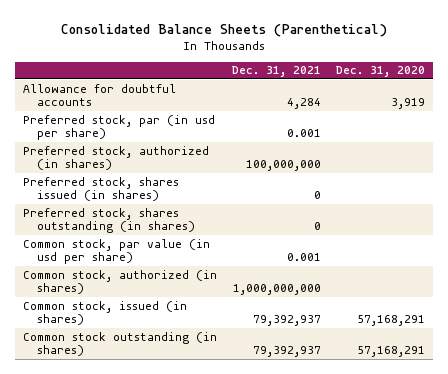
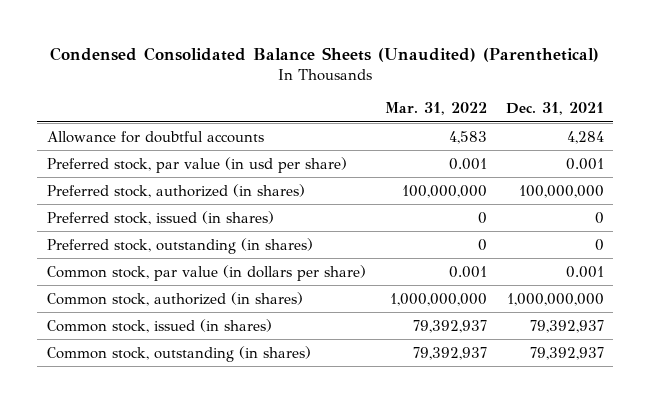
[60,23,387,37] Consolidated Balance Sheets (Parenthetical) -> [50,46,600,62] Condensed Consolidated Balance Sheets (Unaudited) (Parenthetical)
[336,66,426,78] Dec. 31, 2020 -> none
none -> [384,102,487,116] Mar. 31, 2022
[22,114,215,141] Preferred stock, par (in usd per share) -> [46,156,347,173] Preferred stock, par value (in usd per share)
[22,176,179,202] Preferred stock, shares issued (in shares) -> [46,210,274,225] Preferred stock, issued (in shares)
[22,207,195,234] Preferred stock, shares outstanding (in shares) -> [46,237,313,254] Preferred stock, outstanding (in shares)
[22,238,210,265] Common stock, par value (in usd per share) -> [46,264,366,281] Common stock, par value (in dollars per share)
[22,331,217,357] Common stock outstanding (in shares) -> [46,345,311,362] Common stock, outstanding (in shares)

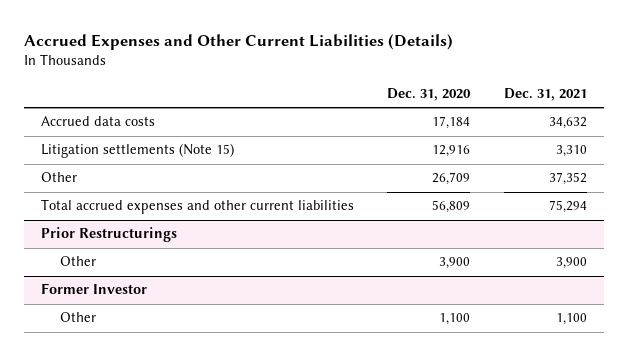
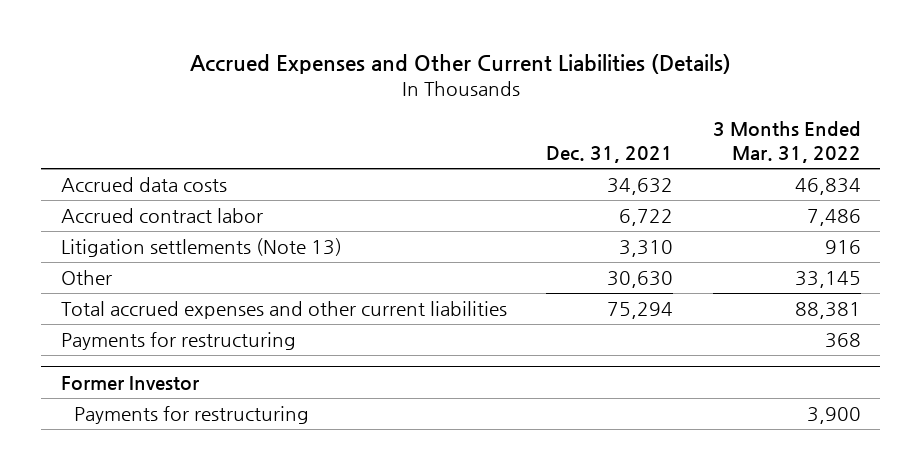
[387,87,472,101] Dec. 31, 2020 -> none
none -> [712,121,861,163] 3 Months Ended Mar. 31, 2022
none -> [61,208,264,224] Accrued contract labor
[40,143,234,159] Litigation settlements (Note 15) -> [61,238,343,258] Litigation settlements (Note 13)
[549,172,588,186] 37,352 -> [607,271,674,289] 30,630
[40,227,177,243] Prior Restructurings -> none
[59,256,96,267] Other -> none
none -> [61,332,297,351] Payments for restructuring
[59,312,96,323] Other -> none
none -> [74,406,310,425] Payments for restructuring

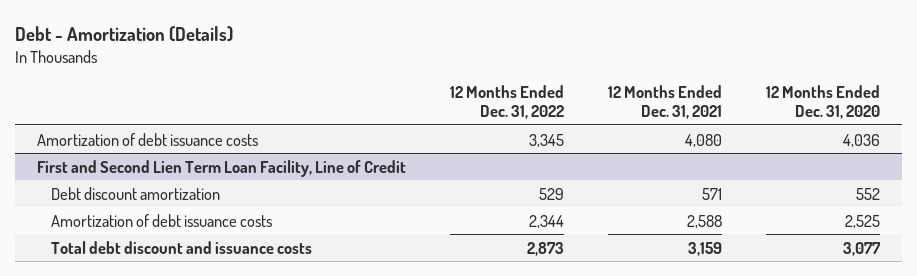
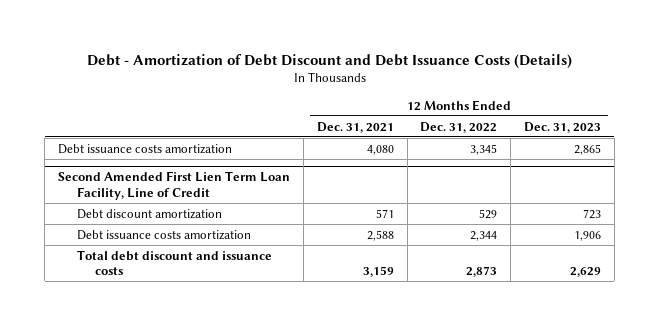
[15,25,234,42] Debt - Amortization (Details) -> [86,53,572,69] Debt - Amortization of Debt Discount and Debt Issuance Costs (Details)
[765,85,880,120] 12 Months Ended Dec. 31, 2020 -> none
none -> [524,121,602,133] Dec. 31, 2023
[37,132,259,146] Amortization of debt issuance costs -> [58,143,233,154] Debt issuance costs amortization
[37,159,407,177] First and Second Lien Term Loan Facility, Line of Credit -> [58,171,291,200] Second Amended First Lien Term Loan Facility, Line of Credit
[51,213,273,227] Amortization of debt issuance costs -> [76,229,251,240] Debt issuance costs amortization

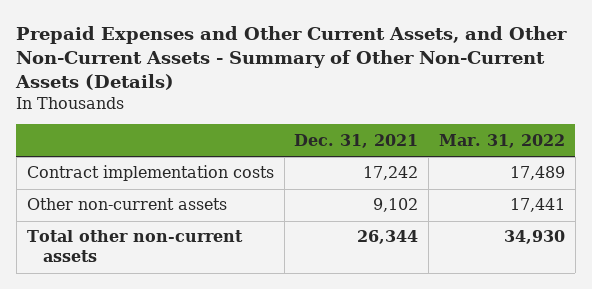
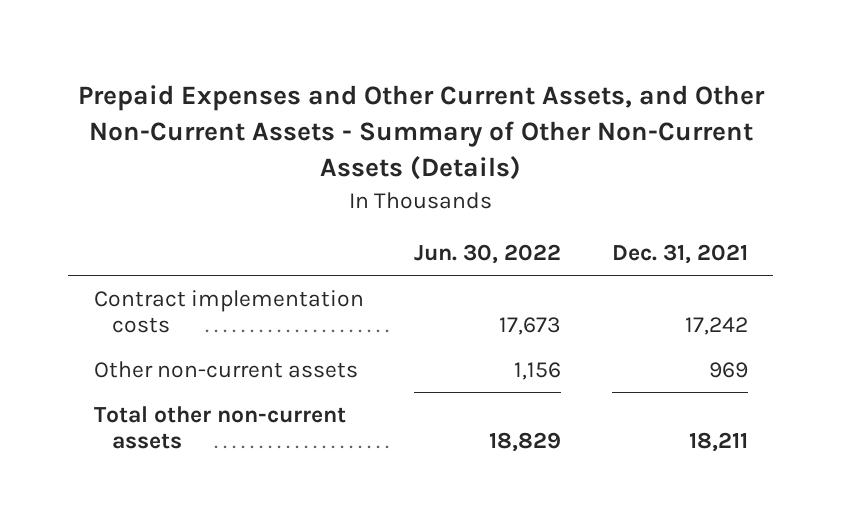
[439,133,566,148] Mar. 31, 2022 -> none
none -> [414,244,562,265] Jun. 30, 2022
[373,198,419,213] 9,102 -> [709,361,749,378] 969
[357,230,419,245] 26,344 -> [689,432,749,453] 18,211

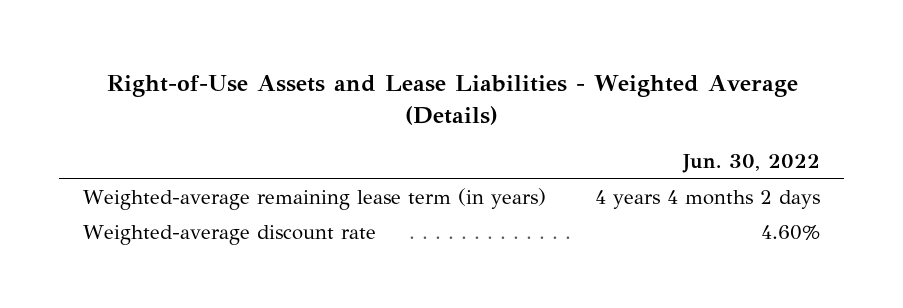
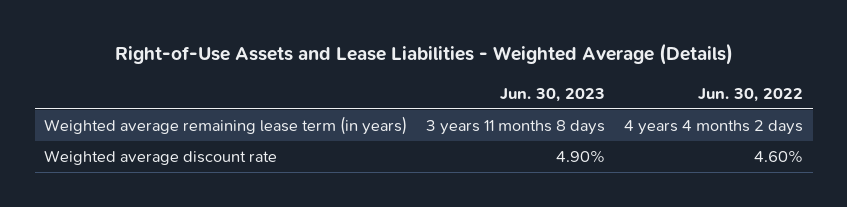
none -> [500,87,606,102] Jun. 30, 2023
[83,187,547,210] Weighted-average remaining lease term (in years) -> [44,116,408,136] Weighted average remaining lease term (in years)
[83,224,377,245] Weighted-average discount rate -> [44,150,278,166] Weighted average discount rate

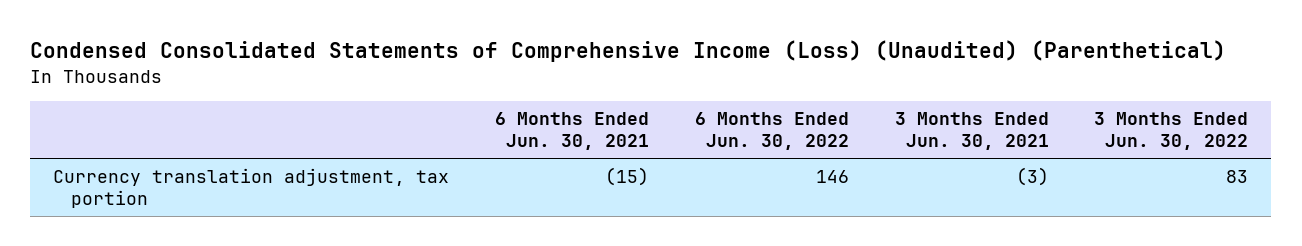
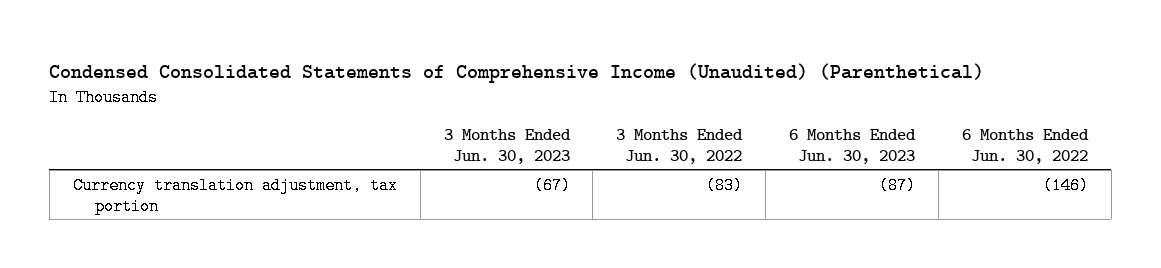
[30,40,1227,63] Condensed Consolidated Statements of Comprehensive Income (Loss) (Unaudited) (Parenthetical) -> [49,62,985,83] Condensed Consolidated Statements of Comprehensive Income (Unaudited) (Parenthetical)
[494,112,649,151] 6 Months Ended Jun. 30, 2021 -> none
[894,112,1049,151] 3 Months Ended Jun. 30, 2021 -> none
none -> [443,128,571,164] 3 Months Ended Jun. 30, 2023
none -> [789,128,917,164] 6 Months Ended Jun. 30, 2023
[815,170,849,184] 146 -> [1042,176,1089,194] (146)
[1226,170,1249,184] 83 -> [706,176,744,194] (83)

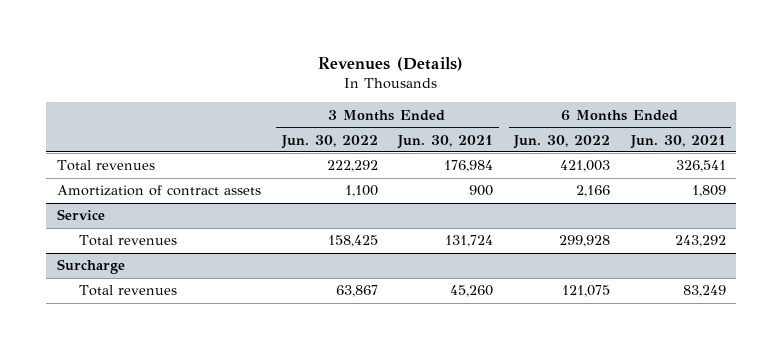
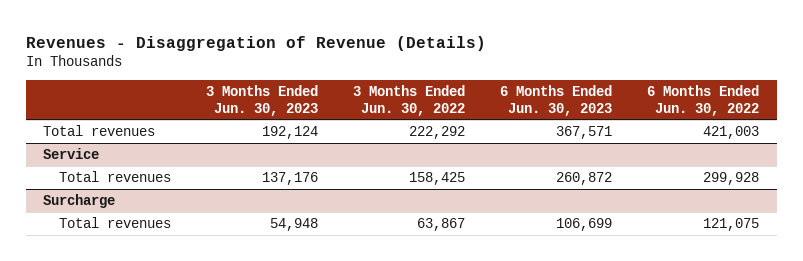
[318,56,464,71] Revenues (Details) -> [26,35,487,51] Revenues - Disaggregation of Revenue (Details)
[397,134,494,149] Jun. 30, 2021 -> none
[630,134,727,149] Jun. 30, 2021 -> none
none -> [206,85,319,116] 3 Months Ended Jun. 30, 2023
none -> [500,85,613,116] 6 Months Ended Jun. 30, 2023
[56,185,261,197] Amortization of contract assets -> none

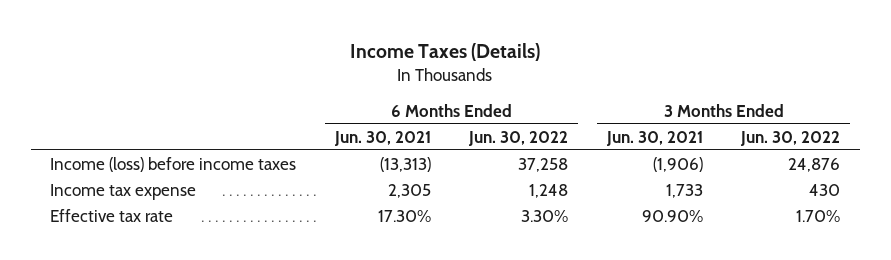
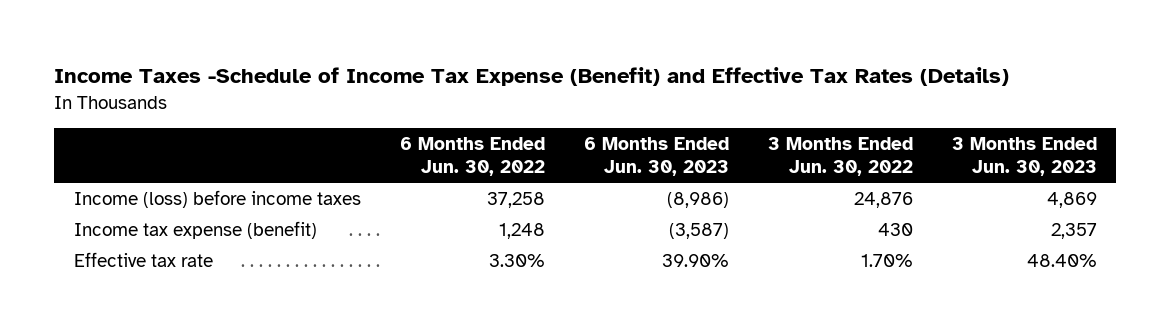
[350,42,541,61] Income Taxes (Details) -> [54,67,1010,87] Income Taxes -Schedule of Income Tax Expense (Benefit) and Effective Tax Rates (Details)
[333,130,431,146] Jun. 30, 2021 -> none
[605,130,703,146] Jun. 30, 2021 -> none
none -> [583,136,729,177] 6 Months Ended Jun. 30, 2023
none -> [951,136,1097,177] 3 Months Ended Jun. 30, 2023
[50,183,197,200] Income tax expense -> [73,220,317,239] Income tax expense (benefit)

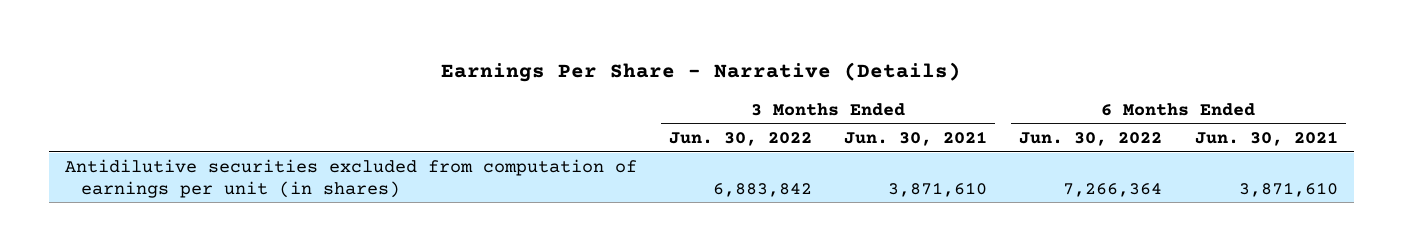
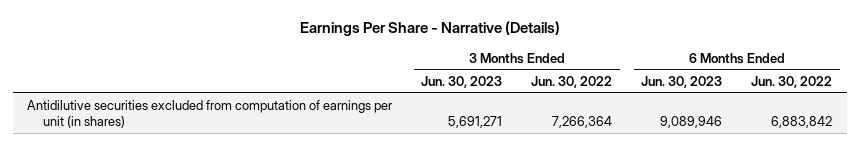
[844,130,988,146] Jun. 30, 2021 -> none
[1194,130,1338,146] Jun. 30, 2021 -> none
none -> [421,75,503,88] Jun. 30, 2023
none -> [641,75,723,88] Jun. 30, 2023
[713,182,813,197] 6,883,842 -> [552,115,613,128] 7,266,364
[1063,182,1163,197] 7,266,364 -> [771,115,833,128] 6,883,842

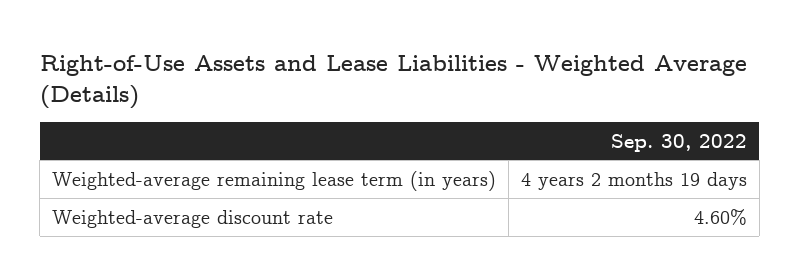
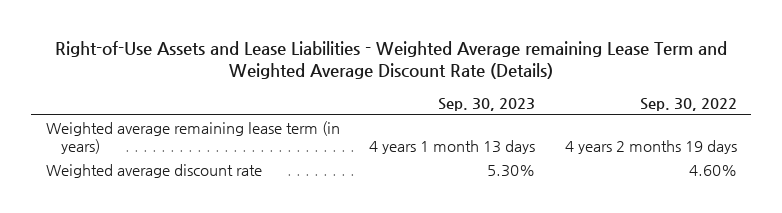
[39,54,747,109] Right-of-Use Assets and Lease Liabilities - Weighted Average (Details) -> [55,40,728,80] Right-of-Use Assets and Lease Liabilities - Weighted Average remaining Lease Term and Weighted Average Discount Rate (Details)
none -> [438,97,536,111] Sep. 30, 2023
[52,170,497,191] Weighted-average remaining lease term (in years) -> [45,121,340,154] Weighted average remaining lease term (in years)
[52,209,334,228] Weighted-average discount rate -> [45,164,262,179] Weighted average discount rate

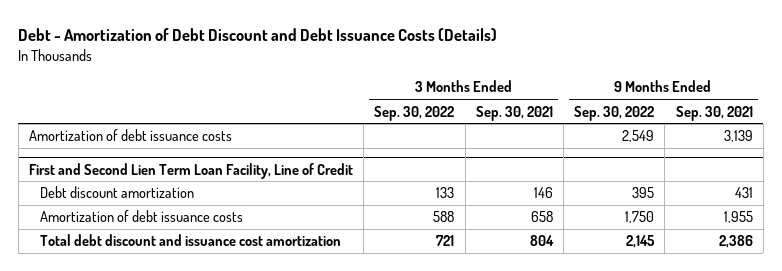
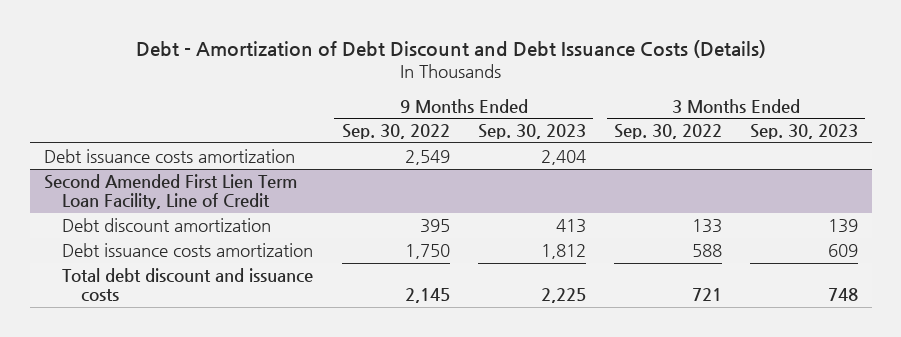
[475,105,553,121] Sep. 30, 2021 -> none
[675,105,753,121] Sep. 30, 2021 -> none
none -> [477,124,586,140] Sep. 30, 2023
none -> [749,124,858,140] Sep. 30, 2023
[29,129,233,142] Amortization of debt issuance costs -> [43,149,295,164] Debt issuance costs amortization
[29,162,354,179] First and Second Lien Term Loan Facility, Line of Credit -> [43,174,297,210] Second Amended First Lien Term Loan Facility, Line of Credit
[39,210,243,223] Amortization of debt issuance costs -> [62,243,314,258] Debt issuance costs amortization
[39,234,341,247] Total debt discount and issuance cost amortization -> [62,268,314,303] Total debt discount and issuance costs

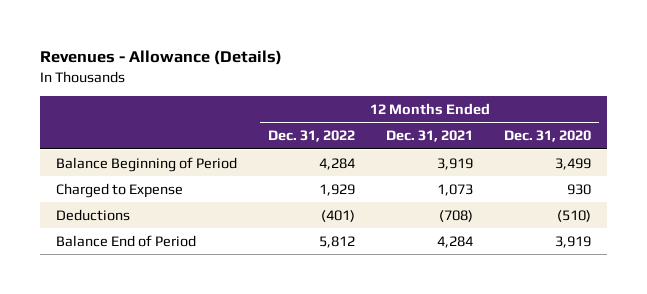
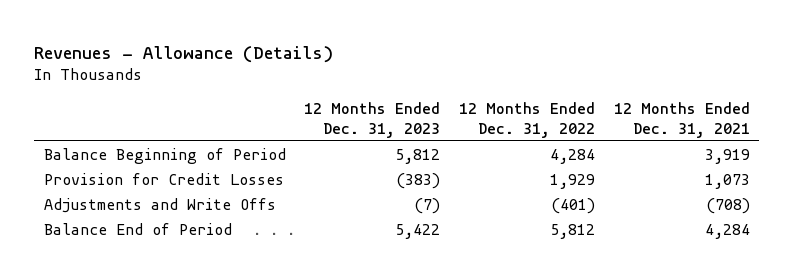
[504,130,592,143] Dec. 31, 2020 -> none
none -> [304,102,441,138] 12 Months Ended Dec. 31, 2023
[55,182,183,198] Charged to Expense -> [43,173,284,186] Provision for Credit Losses
[55,208,130,221] Deductions -> [43,198,276,214] Adjustments and Write Offs

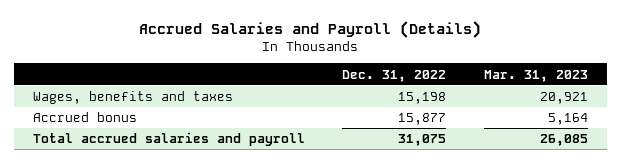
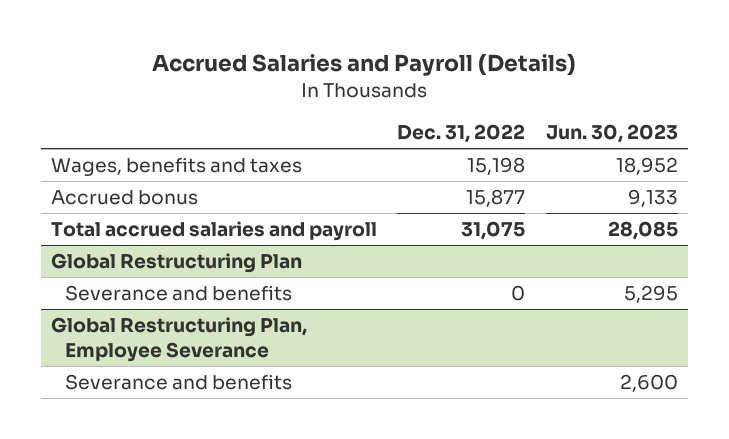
[484,69,589,82] Mar. 31, 2023 -> none
none -> [545,124,678,144] Jun. 30, 2023
none -> [51,253,303,274] Global Restructuring Plan
none -> [65,285,293,302] Severance and benefits
none -> [51,317,308,362] Global Restructuring Plan, Employee Severance
none -> [65,374,293,391] Severance and benefits

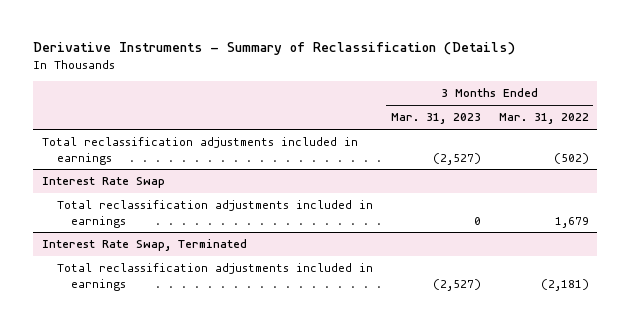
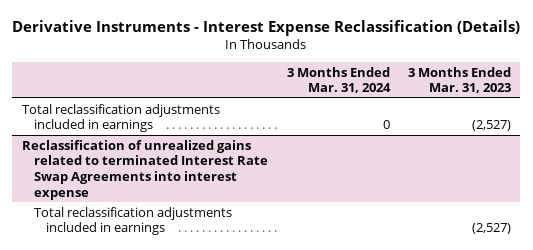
[33,42,516,56] Derivative Instruments - Summary of Reclassification (Details) -> [12,20,521,37] Derivative Instruments - Interest Expense Reclassification (Details)
[498,113,589,125] Mar. 31, 2022 -> none
none -> [286,66,391,94] 3 Months Ended Mar. 31, 2024
[42,177,166,189] Interest Rate Swap -> none
[56,200,373,228] Total reclassification adjustments included in earnings -> none
[42,239,248,252] Interest Rate Swap, Terminated -> [21,139,268,200] Reclassification of unrealized gains related to terminated Interest Rate Swap Agreements into interest expense

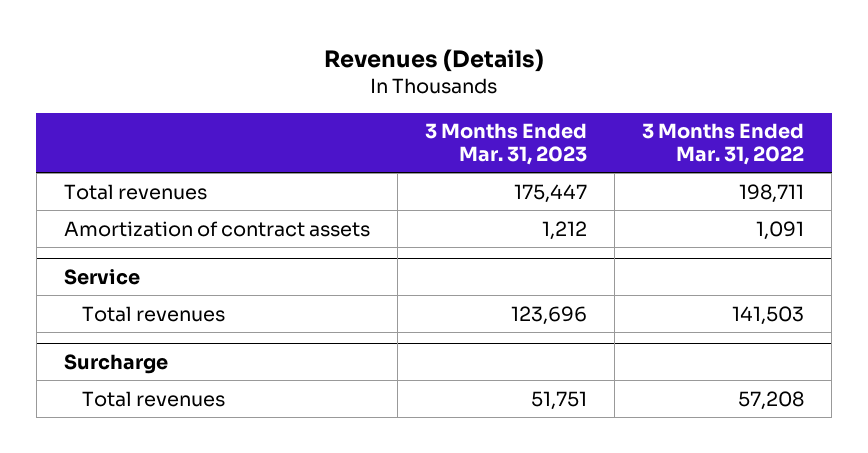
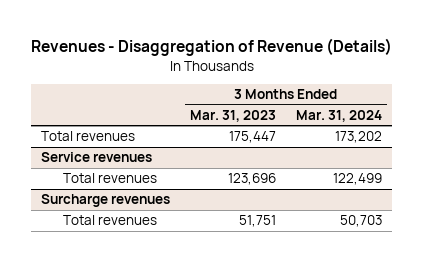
[324,48,545,72] Revenues (Details) -> [30,38,392,57] Revenues - Disaggregation of Revenue (Details)
[642,123,805,166] 3 Months Ended Mar. 31, 2022 -> none
none -> [296,109,383,122] Mar. 31, 2024
[64,220,371,237] Amortization of contract assets -> none
[64,268,141,285] Service -> [41,152,153,163] Service revenues
[64,353,169,374] Surcharge -> [41,194,171,208] Surcharge revenues

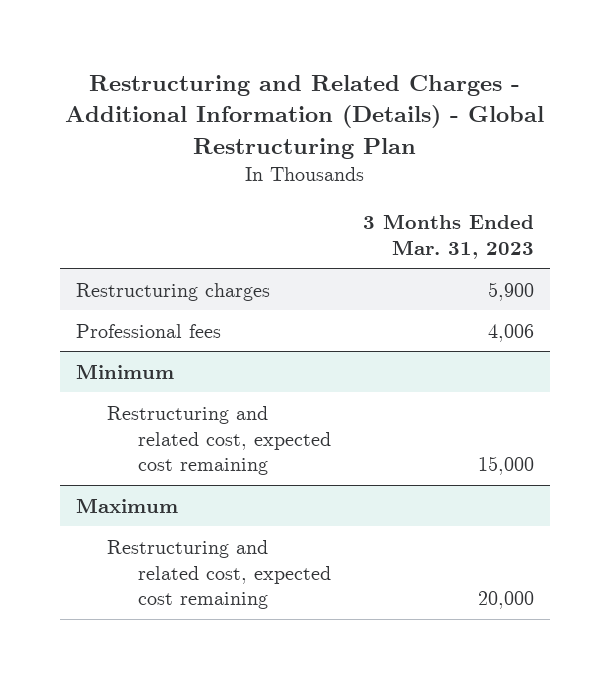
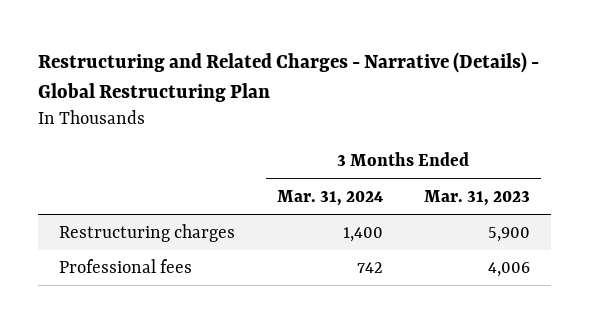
[65,75,545,159] Restructuring and Related Charges - Additional Information (Details) - Global Restructuring Plan -> [37,51,539,102] Restructuring and Related Charges - Narrative (Details) - Global Restructuring Plan
none -> [276,189,383,206] Mar. 31, 2024
[76,363,175,379] Minimum -> none
[106,405,331,476] Restructuring and related cost, expected cost remaining -> none
[76,497,179,513] Maximum -> none
[106,539,331,610] Restructuring and related cost, expected cost remaining -> none

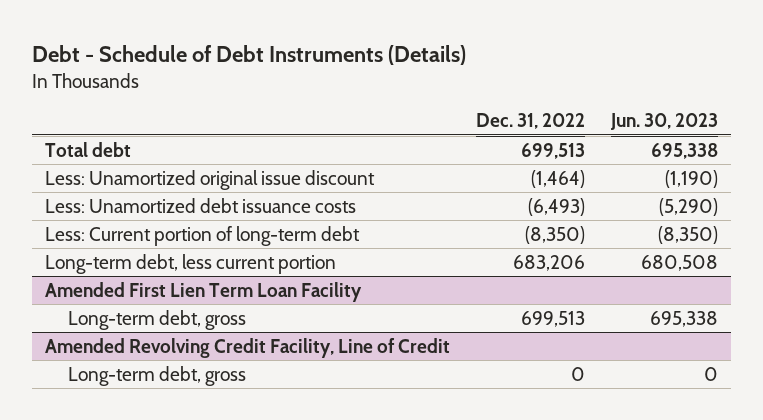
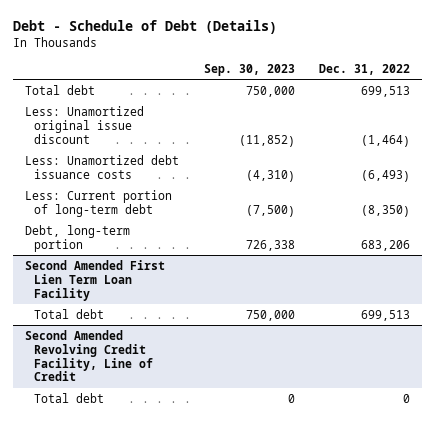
[32,44,467,65] Debt - Schedule of Debt Instruments (Details) -> [12,20,277,35] Debt - Schedule of Debt (Details)
[610,113,719,131] Jun. 30, 2023 -> none
none -> [203,64,295,77] Sep. 30, 2023
[68,365,247,386] Long-term debt, gross -> none
[45,253,337,274] Long-term debt, less current portion -> [25,224,131,252] Debt, long-term portion
[45,281,363,302] Amended First Lien Term Loan Facility -> [25,259,166,301] Second Amended First Lien Term Loan Facility
[68,309,247,330] Long-term debt, gross -> [33,308,104,319] Total debt
[45,337,451,358] Amended Revolving Credit Facility, Line of Credit -> [25,329,153,382] Second Amended Revolving Credit Facility, Line of Credit
none -> [33,392,104,403] Total debt

